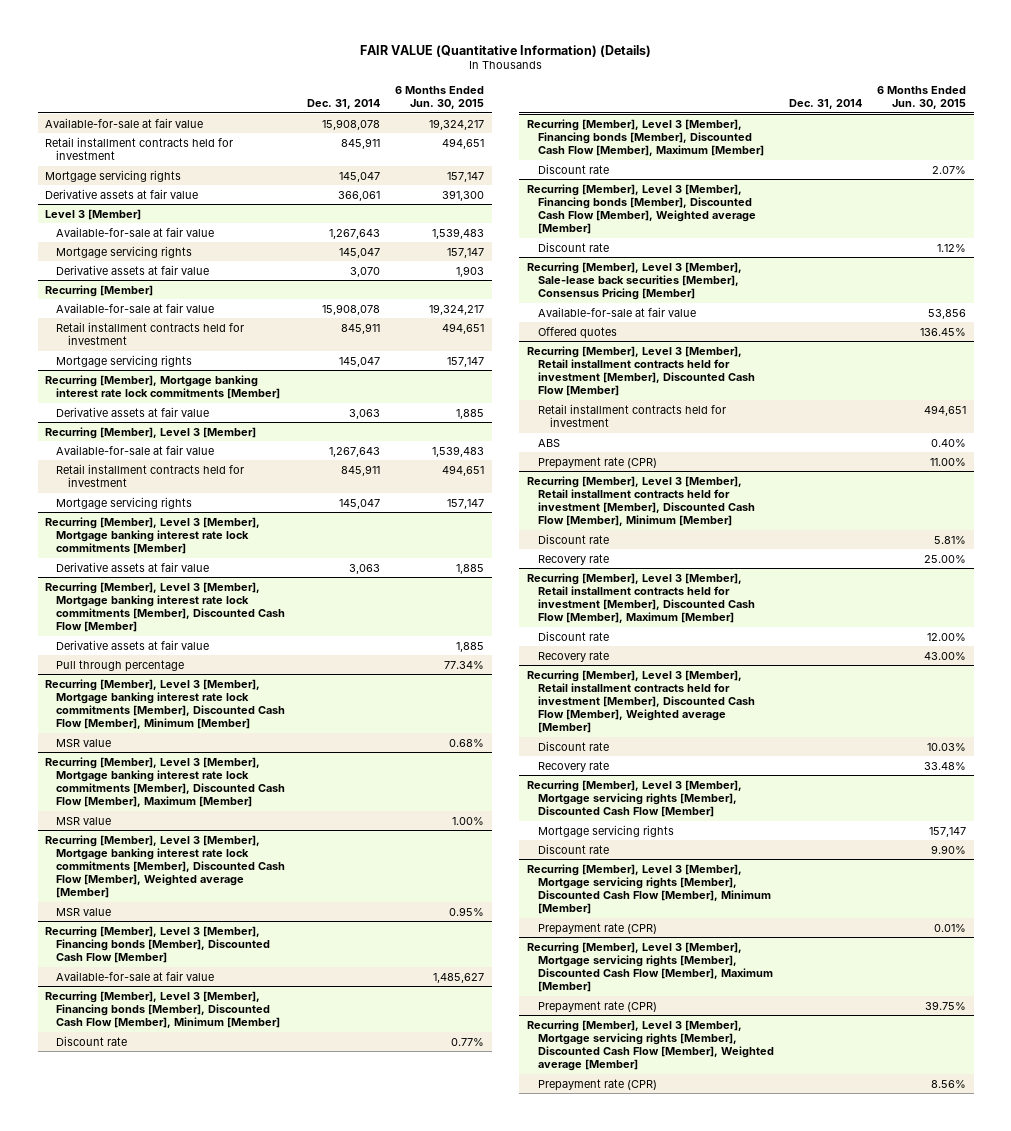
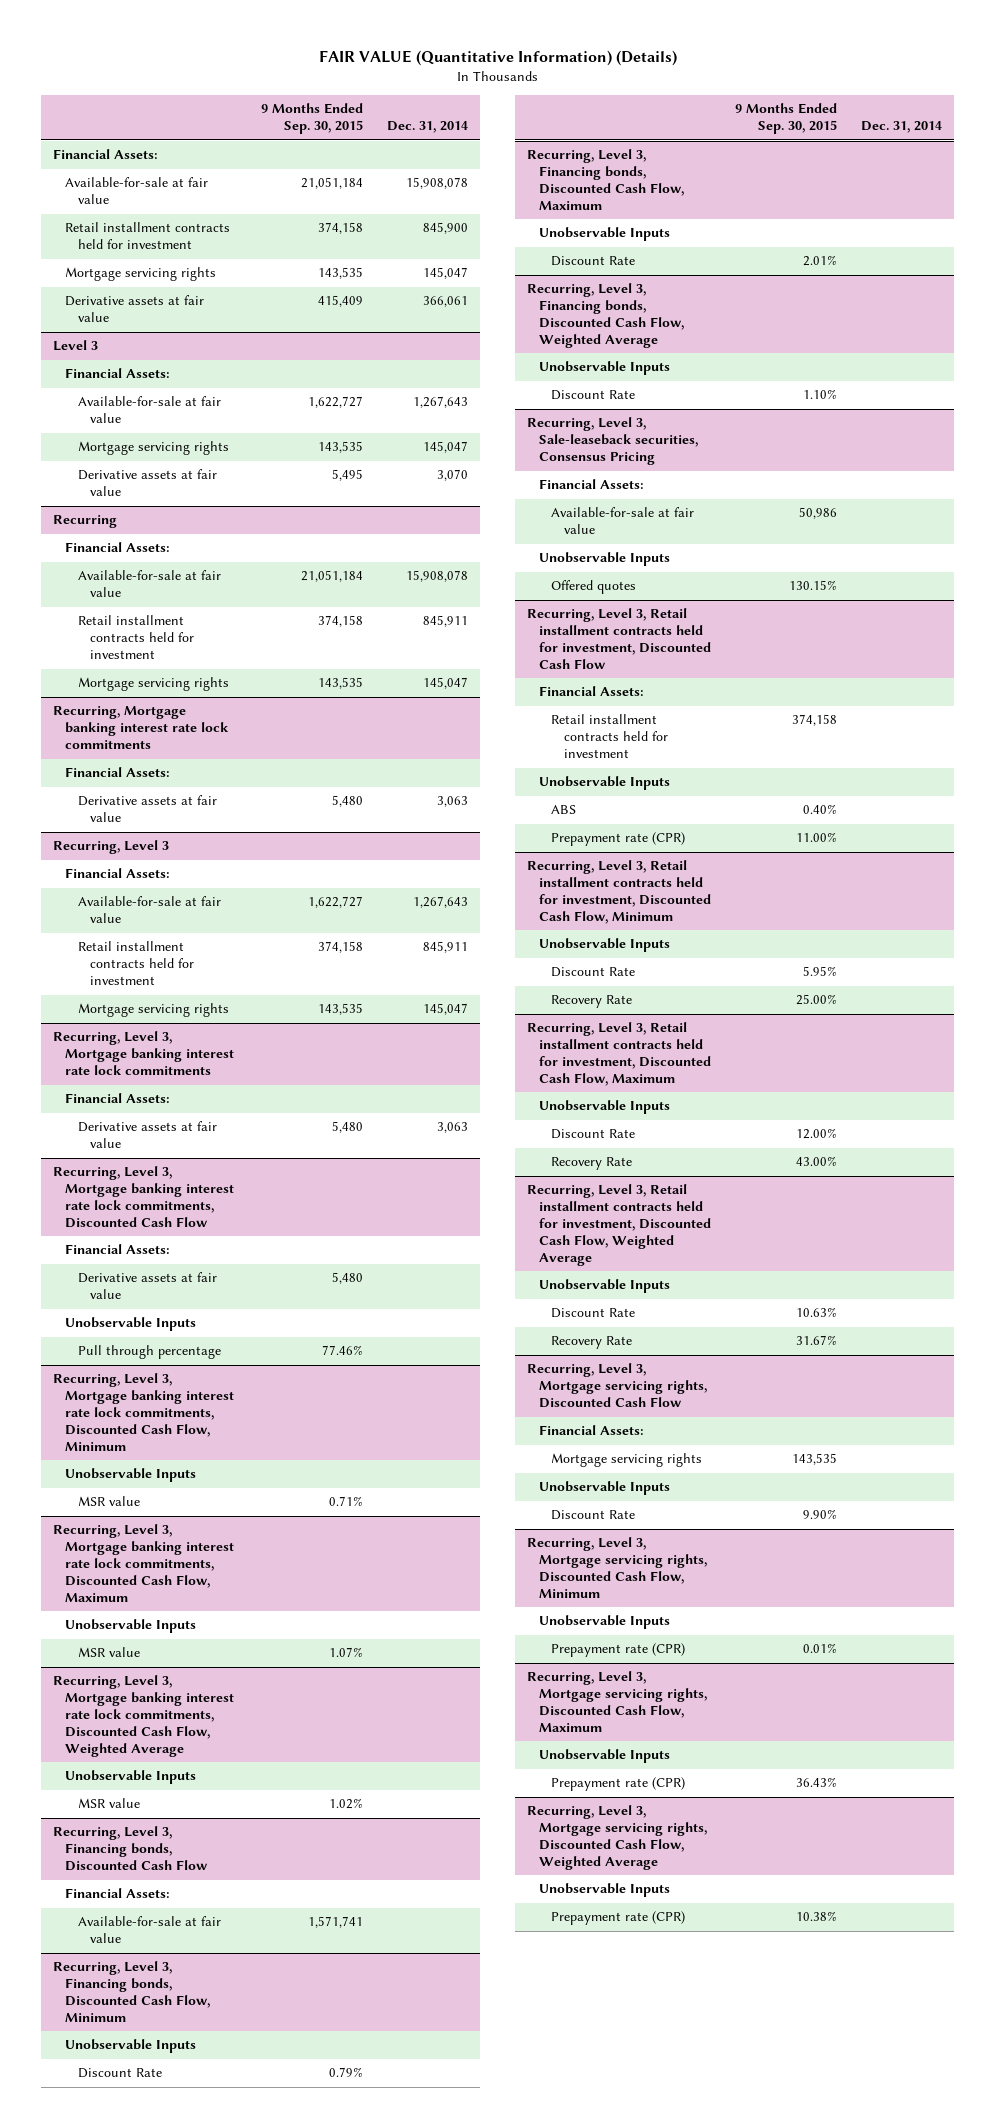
[395,86,485,110] 6 Months Ended Jun. 30, 2015 -> none
none -> [261,103,364,135] 9 Months Ended Sep. 30, 2015
none -> [53,149,159,160] Financial Assets:
[341,137,381,149] 845,911 -> [423,222,469,235] 845,900
[45,208,142,220] Level 3 [Member] -> [53,340,99,352] Level 3
none -> [65,368,171,379] Financial Assets:
[45,284,154,297] Recurring [Member] -> [53,515,118,529] Recurring
none -> [65,542,171,553] Financial Assets:
[45,374,281,399] Recurring [Member], Mortgage banking interest rate lock commitments [Member] -> [53,706,230,750] Recurring, Mortgage banking interest rate lock commitments
none -> [65,767,171,778] Financial Assets:
[45,426,257,439] Recurring [Member], Level 3 [Member] -> [53,840,170,855] Recurring, Level 3
none -> [65,868,171,879] Financial Assets:
[45,516,261,554] Recurring [Member], Level 3 [Member], Mortgage banking interest rate lock commitments [Member] -> [53,1031,235,1076] Recurring, Level 3, Mortgage banking interest rate lock commitments
none -> [65,1093,171,1104] Financial Assets:
[45,581,286,632] Recurring [Member], Level 3 [Member], Mortgage banking interest rate lock commitments [Member], Discounted Cash Flow [Member] -> [53,1166,235,1228] Recurring, Level 3, Mortgage banking interest rate lock commitments, Discounted Cash Flow
none -> [65,1244,171,1255] Financial Assets:
none -> [65,1317,197,1332] Unobservable Inputs
[45,678,286,729] Recurring [Member], Level 3 [Member], Mortgage banking interest rate lock commitments [Member], Discounted Cash Flow [Member], Minimum [Member] -> [53,1373,235,1451] Recurring, Level 3, Mortgage banking interest rate lock commitments, Discounted Cash Flow, Minimum
none -> [65,1468,197,1483] Unobservable Inputs
[45,756,286,807] Recurring [Member], Level 3 [Member], Mortgage banking interest rate lock commitments [Member], Discounted Cash Flow [Member], Maximum [Member] -> [53,1524,235,1602] Recurring, Level 3, Mortgage banking interest rate lock commitments, Discounted Cash Flow, Maximum
none -> [65,1619,197,1634] Unobservable Inputs
[45,834,286,898] Recurring [Member], Level 3 [Member], Mortgage banking interest rate lock commitments [Member], Discounted Cash Flow [Member], Weighted average [Member] -> [53,1675,235,1757] Recurring, Level 3, Mortgage banking interest rate lock commitments, Discounted Cash Flow, Weighted Average
none -> [65,1770,197,1785] Unobservable Inputs
[45,925,271,963] Recurring [Member], Level 3 [Member], Financing bonds [Member], Discounted Cash Flow [Member] -> [53,1826,209,1872] Recurring, Level 3, Financing bonds, Discounted Cash Flow
none -> [65,1888,171,1899] Financial Assets:
[45,990,281,1028] Recurring [Member], Level 3 [Member], Financing bonds [Member], Discounted Cash Flow [Member], Minimum [Member] -> [53,1961,211,2022] Recurring, Level 3, Financing bonds, Discounted Cash Flow, Minimum
none -> [65,2039,197,2054] Unobservable Inputs
[56,1035,128,1046] Discount rate -> [77,2068,162,2079] Discount Rate
[526,118,765,156] Recurring [Member], Level 3 [Member], Financing bonds [Member], Discounted Cash Flow [Member], Maximum [Member] -> [526,149,685,210] Recurring, Level 3, Financing bonds, Discounted Cash Flow, Maximum
none -> [539,227,671,242] Unobservable Inputs
[538,163,610,174] Discount rate -> [551,256,636,267] Discount Rate
[526,183,757,234] Recurring [Member], Level 3 [Member], Financing bonds [Member], Discounted Cash Flow [Member], Weighted average [Member] -> [526,283,685,348] Recurring, Level 3, Financing bonds, Discounted Cash Flow, Weighted Average
none -> [539,361,671,376] Unobservable Inputs
[538,241,610,252] Discount rate -> [551,390,636,401] Discount Rate
[526,261,742,300] Recurring [Member], Level 3 [Member], Sale-lease back securities [Member], Consensus Pricing [Member] -> [526,417,699,466] Recurring, Level 3, Sale-leaseback securities, Consensus Pricing
none -> [539,479,645,490] Financial Assets:
none -> [539,552,671,567] Unobservable Inputs
[526,345,756,396] Recurring [Member], Level 3 [Member], Retail installment contracts held for investment [Member], Discounted Cash Flow [Member] -> [526,608,712,669] Recurring, Level 3, Retail installment contracts held for investment, Discounted Cash Flow
none -> [539,686,645,697] Financial Assets:
none -> [539,776,671,791] Unobservable Inputs
[526,475,756,526] Recurring [Member], Level 3 [Member], Retail installment contracts held for investment [Member], Discounted Cash Flow [Member], Minimum [Member] -> [526,860,712,924] Recurring, Level 3, Retail installment contracts held for investment, Discounted Cash Flow, Minimum
none -> [539,938,671,953] Unobservable Inputs
[538,533,610,544] Discount rate -> [551,967,636,978] Discount Rate
[538,553,610,565] Recovery rate -> [551,995,633,1009] Recovery Rate
[526,572,756,623] Recurring [Member], Level 3 [Member], Retail installment contracts held for investment [Member], Discounted Cash Flow [Member], Maximum [Member] -> [526,1022,712,1086] Recurring, Level 3, Retail installment contracts held for investment, Discounted Cash Flow, Maximum
none -> [539,1100,671,1115] Unobservable Inputs
[538,630,610,641] Discount rate -> [551,1129,636,1140] Discount Rate
[538,650,610,662] Recovery rate -> [551,1157,633,1171] Recovery Rate
[526,669,756,733] Recurring [Member], Level 3 [Member], Retail installment contracts held for investment [Member], Discounted Cash Flow [Member], Weighted average [Member] -> [526,1184,712,1266] Recurring, Level 3, Retail installment contracts held for investment, Discounted Cash Flow, Weighted Average
none -> [539,1279,671,1294] Unobservable Inputs
[538,740,610,751] Discount rate -> [551,1308,636,1319] Discount Rate
[538,760,610,772] Recovery rate -> [551,1336,633,1350] Recovery Rate
[526,779,742,817] Recurring [Member], Level 3 [Member], Mortgage servicing rights [Member], Discounted Cash Flow [Member] -> [526,1363,708,1409] Recurring, Level 3, Mortgage servicing rights, Discounted Cash Flow
none -> [539,1425,645,1436] Financial Assets:
none -> [539,1481,671,1496] Unobservable Inputs
[538,843,610,854] Discount rate -> [551,1510,636,1521] Discount Rate
[526,863,772,914] Recurring [Member], Level 3 [Member], Mortgage servicing rights [Member], Discounted Cash Flow [Member], Minimum [Member] -> [526,1537,708,1598] Recurring, Level 3, Mortgage servicing rights, Discounted Cash Flow, Minimum
none -> [539,1615,671,1630] Unobservable Inputs
[526,941,774,992] Recurring [Member], Level 3 [Member], Mortgage servicing rights [Member], Discounted Cash Flow [Member], Maximum [Member] -> [526,1671,708,1732] Recurring, Level 3, Mortgage servicing rights, Discounted Cash Flow, Maximum
none -> [539,1749,671,1764] Unobservable Inputs
[526,1019,775,1071] Recurring [Member], Level 3 [Member], Mortgage servicing rights [Member], Discounted Cash Flow [Member], Weighted average [Member] -> [526,1805,708,1870] Recurring, Level 3, Mortgage servicing rights, Discounted Cash Flow, Weighted Average
none -> [539,1883,671,1898] Unobservable Inputs

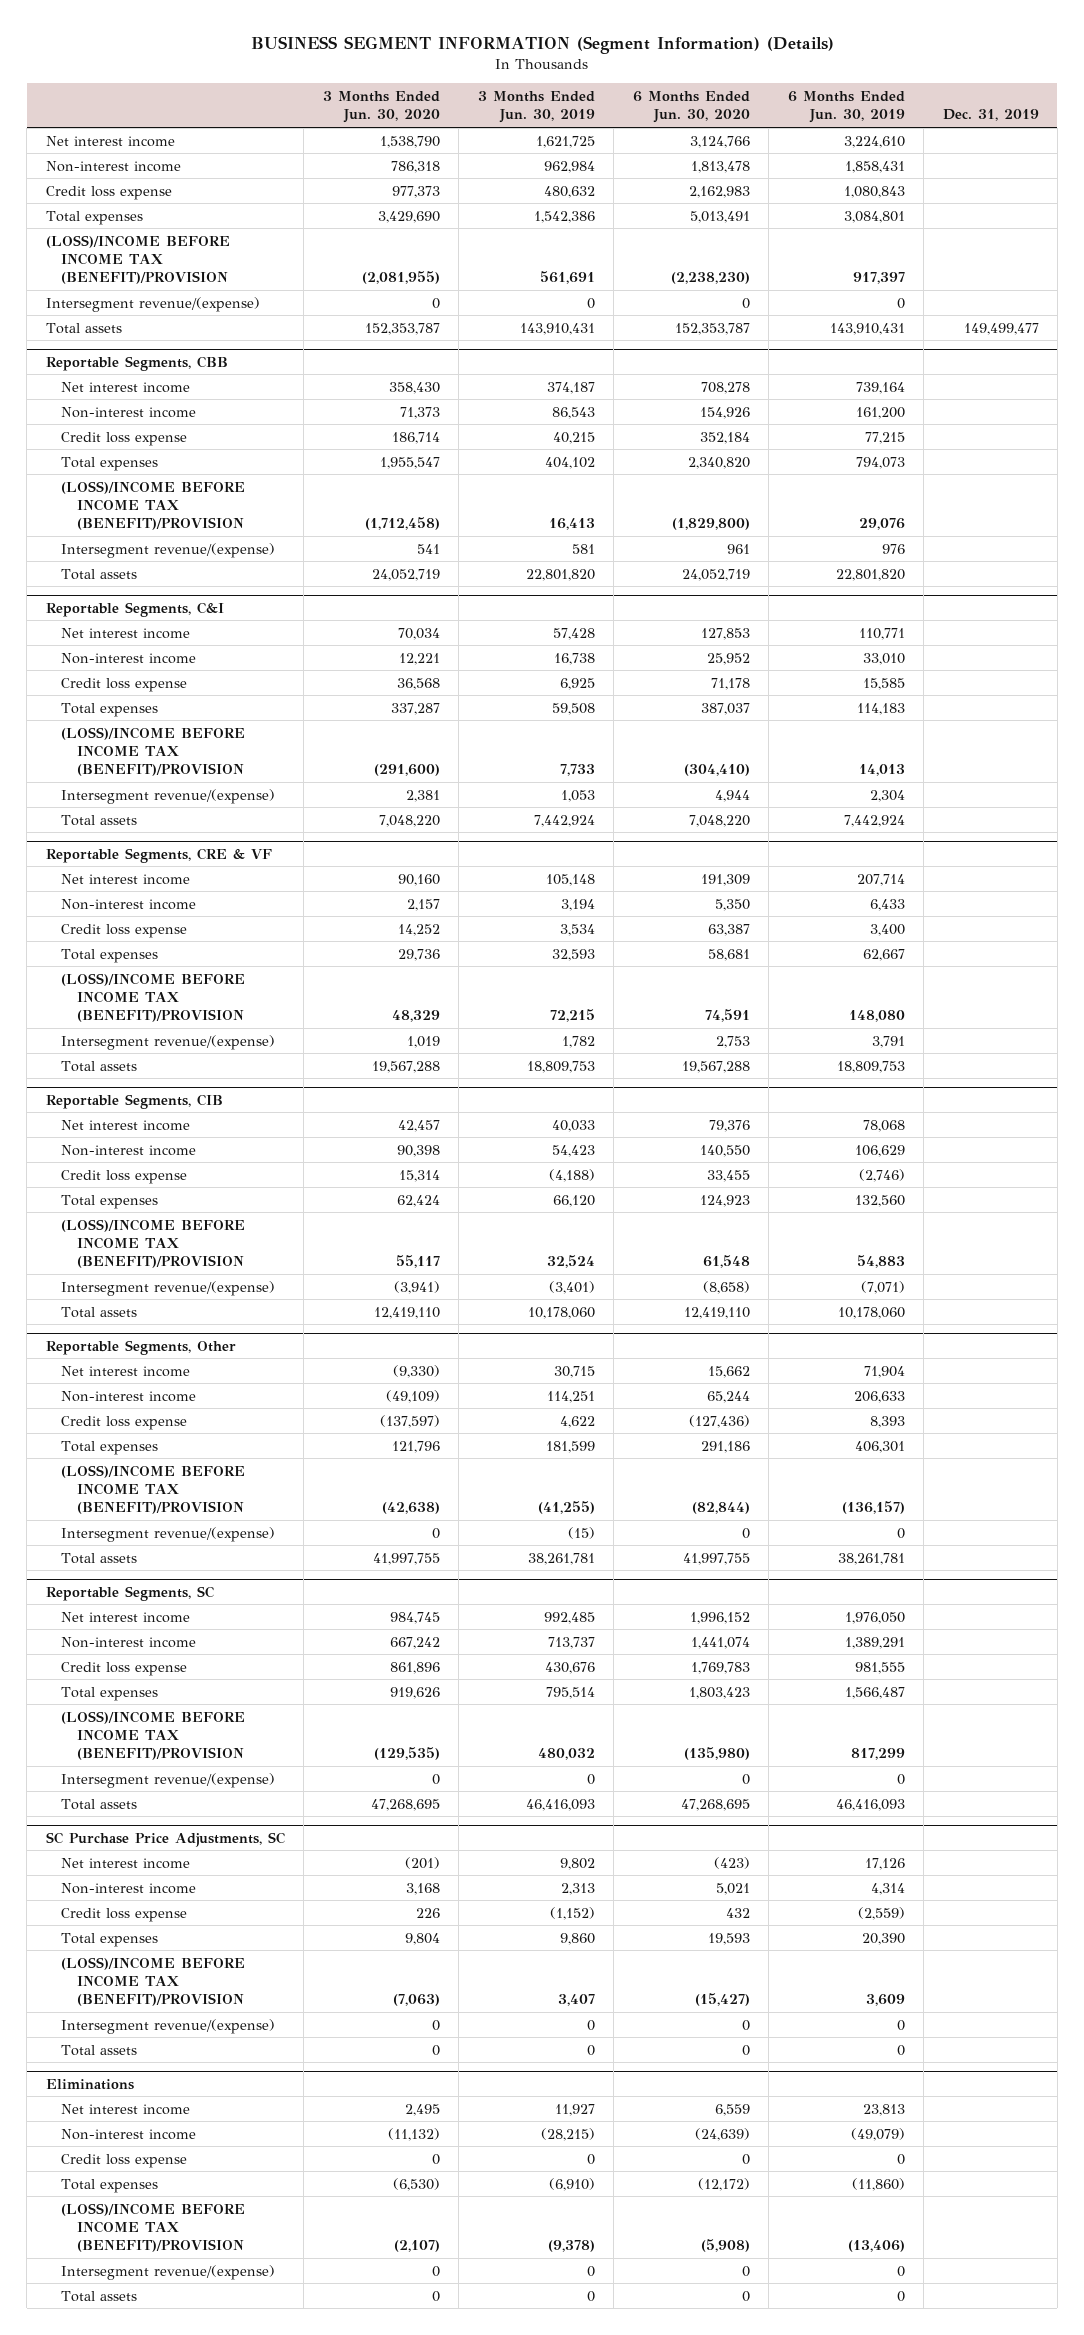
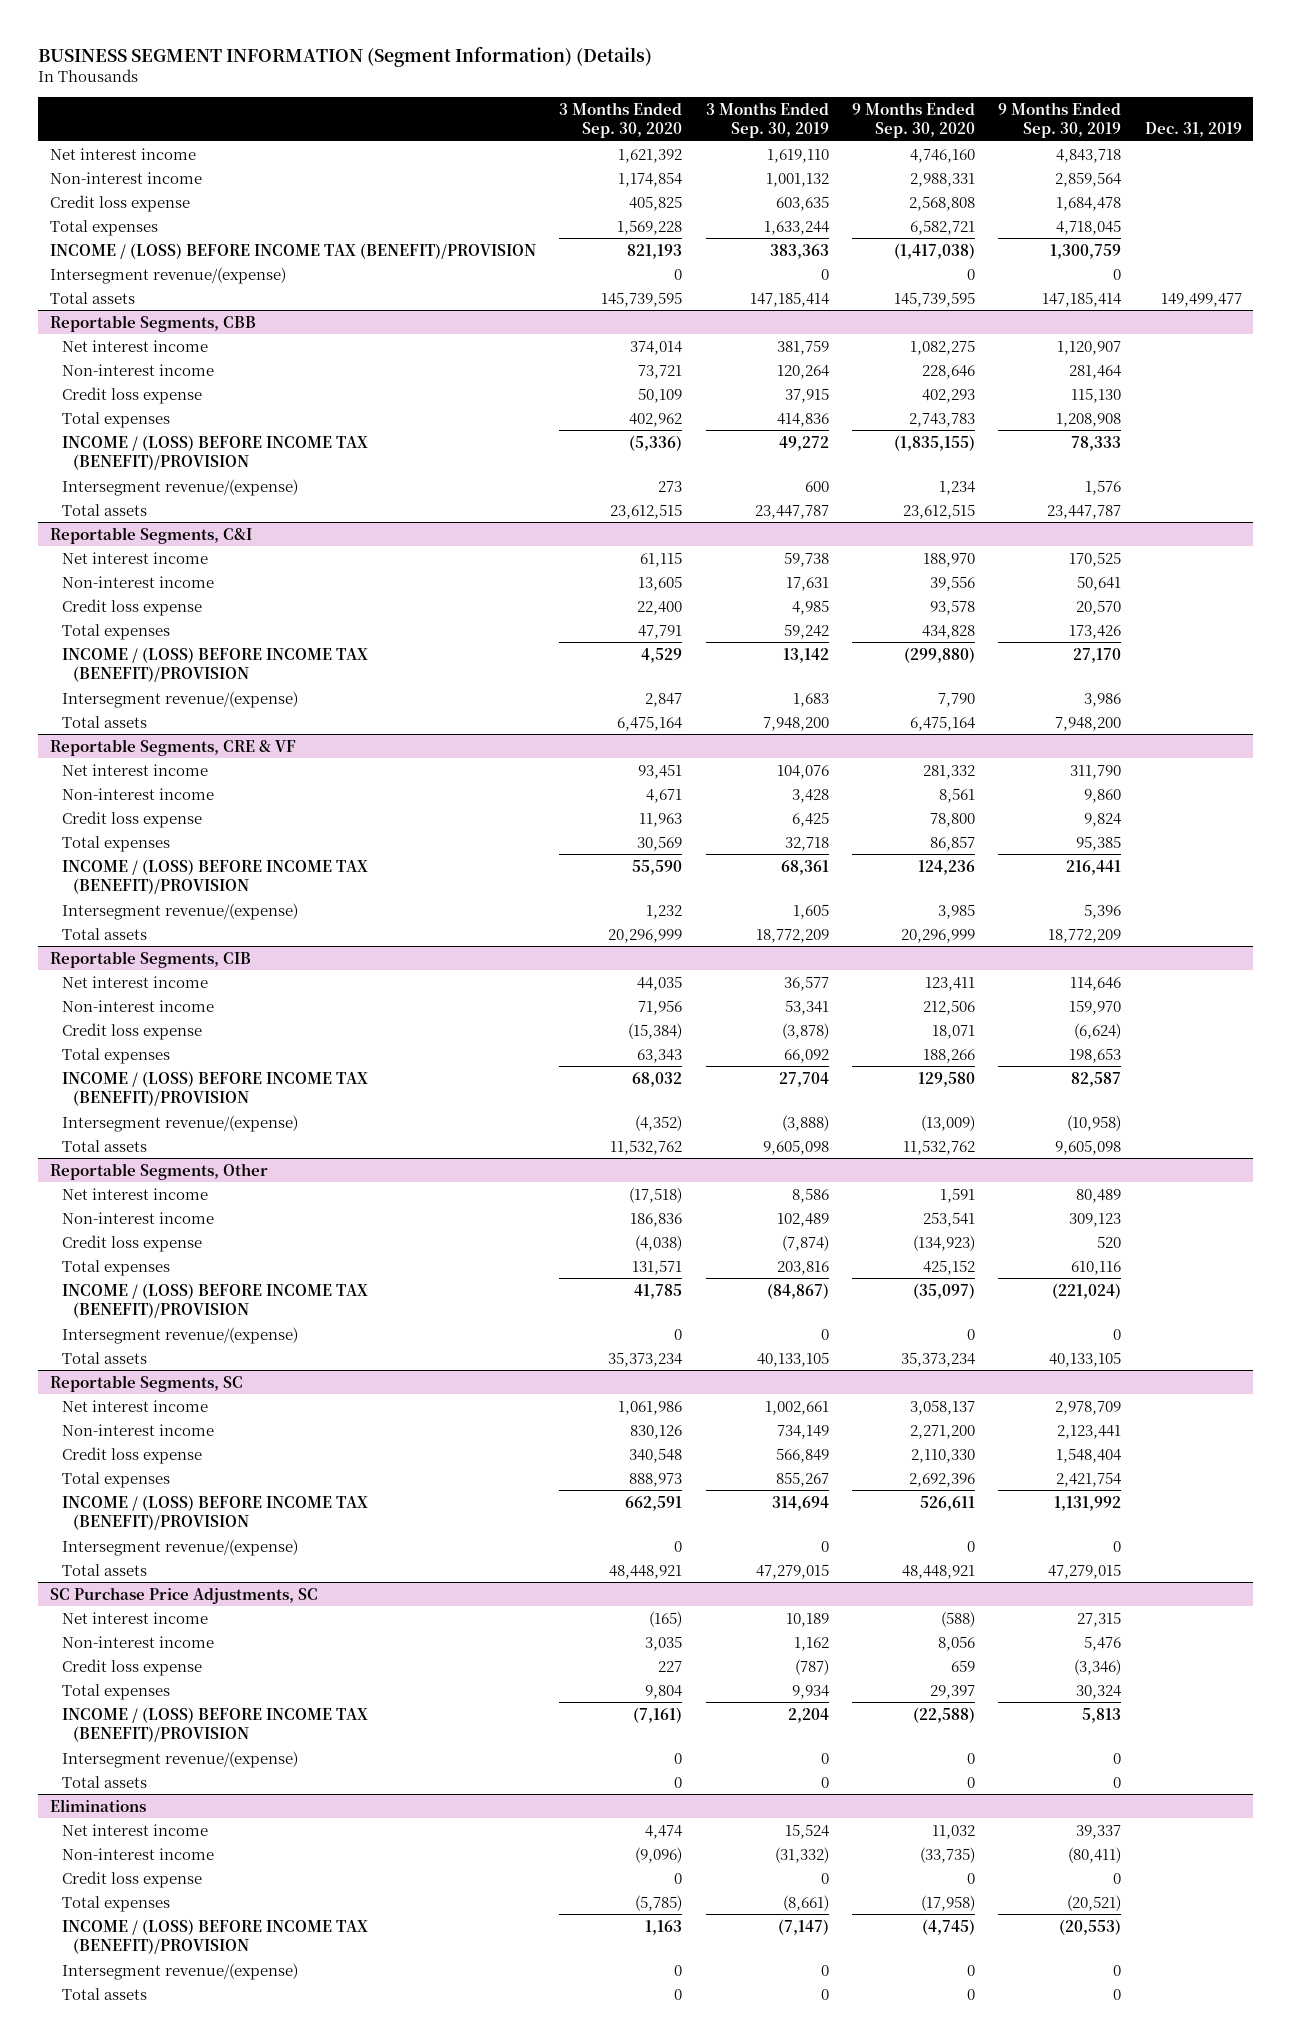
[322,91,440,124] 3 Months Ended Jun. 30, 2020 -> none
[477,91,595,124] 3 Months Ended Jun. 30, 2019 -> none
[632,91,750,124] 6 Months Ended Jun. 30, 2020 -> none
[787,91,905,124] 6 Months Ended Jun. 30, 2019 -> none
none -> [559,101,683,139] 3 Months Ended Sep. 30, 2020
none -> [705,101,829,139] 3 Months Ended Sep. 30, 2019
none -> [851,101,975,139] 9 Months Ended Sep. 30, 2020
none -> [998,101,1122,139] 9 Months Ended Sep. 30, 2019
[45,234,230,285] (LOSS)/INCOME BEFORE INCOME TAX (BENEFIT)/PROVISION -> [49,242,536,259] INCOME / (LOSS) BEFORE INCOME TAX (BENEFIT)/PROVISION
[61,480,246,531] (LOSS)/INCOME BEFORE INCOME TAX (BENEFIT)/PROVISION -> [61,434,368,471] INCOME / (LOSS) BEFORE INCOME TAX (BENEFIT)/PROVISION
[61,726,246,777] (LOSS)/INCOME BEFORE INCOME TAX (BENEFIT)/PROVISION -> [61,646,368,683] INCOME / (LOSS) BEFORE INCOME TAX (BENEFIT)/PROVISION
[61,972,246,1023] (LOSS)/INCOME BEFORE INCOME TAX (BENEFIT)/PROVISION -> [61,858,368,895] INCOME / (LOSS) BEFORE INCOME TAX (BENEFIT)/PROVISION
[61,1218,246,1269] (LOSS)/INCOME BEFORE INCOME TAX (BENEFIT)/PROVISION -> [61,1070,368,1107] INCOME / (LOSS) BEFORE INCOME TAX (BENEFIT)/PROVISION
[61,1464,246,1515] (LOSS)/INCOME BEFORE INCOME TAX (BENEFIT)/PROVISION -> [61,1282,368,1319] INCOME / (LOSS) BEFORE INCOME TAX (BENEFIT)/PROVISION
[61,1710,246,1761] (LOSS)/INCOME BEFORE INCOME TAX (BENEFIT)/PROVISION -> [61,1494,368,1531] INCOME / (LOSS) BEFORE INCOME TAX (BENEFIT)/PROVISION
[61,1956,246,2007] (LOSS)/INCOME BEFORE INCOME TAX (BENEFIT)/PROVISION -> [61,1706,368,1743] INCOME / (LOSS) BEFORE INCOME TAX (BENEFIT)/PROVISION
[61,2202,246,2253] (LOSS)/INCOME BEFORE INCOME TAX (BENEFIT)/PROVISION -> [61,1918,368,1955] INCOME / (LOSS) BEFORE INCOME TAX (BENEFIT)/PROVISION

